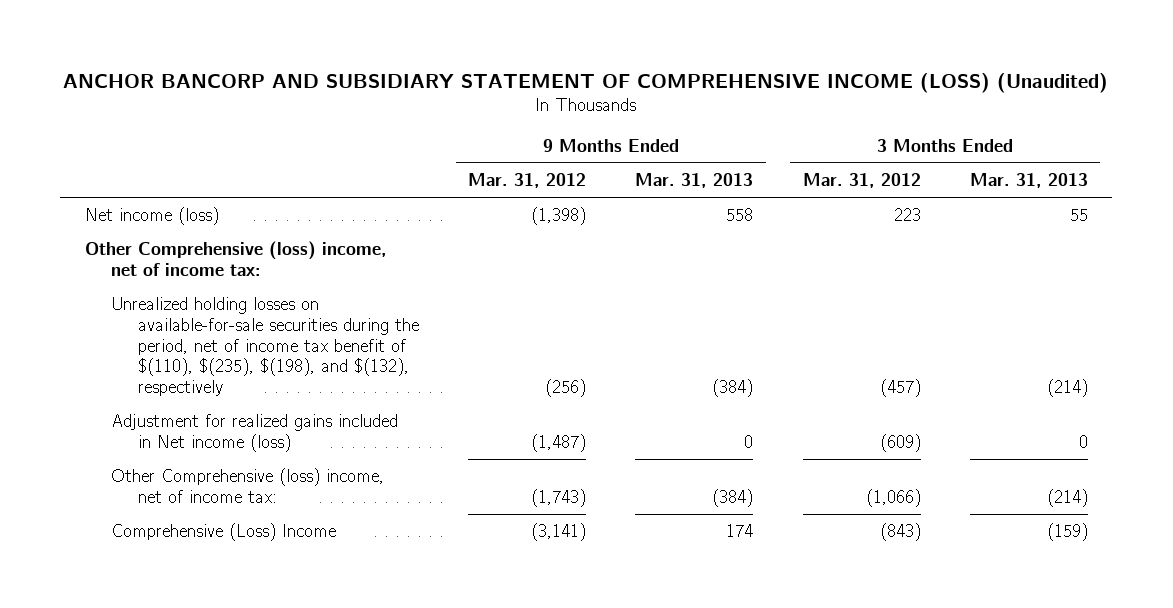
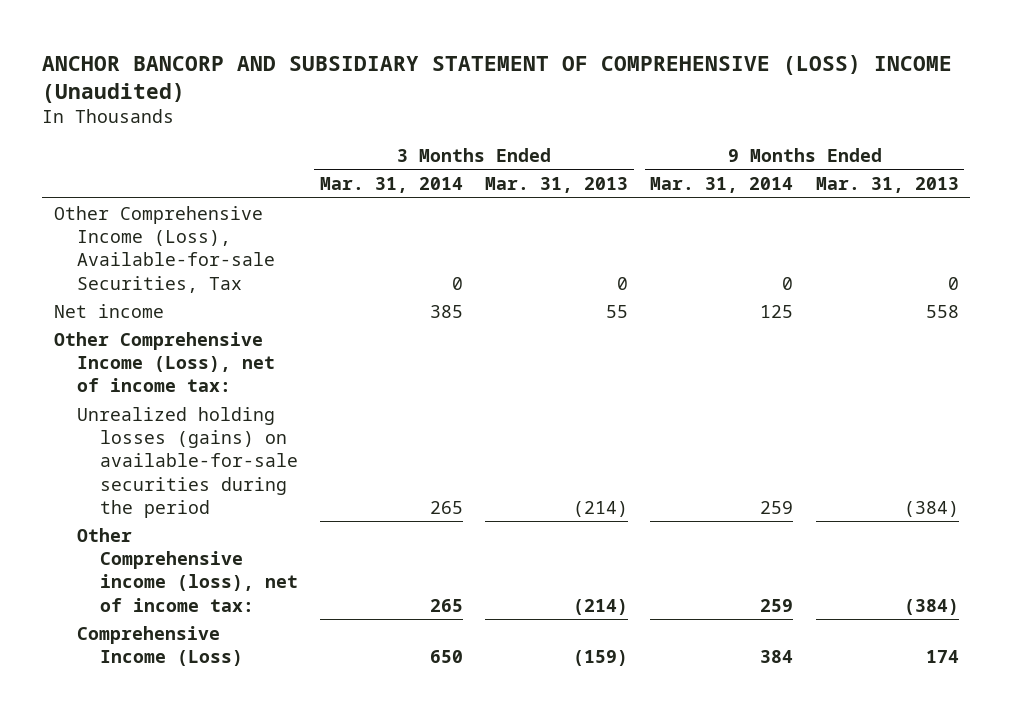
[63,72,1109,93] ANCHOR BANCORP AND SUBSIDIARY STATEMENT OF COMPREHENSIVE INCOME (LOSS) (Unaudited) -> [42,54,953,103] ANCHOR BANCORP AND SUBSIDIARY STATEMENT OF COMPREHENSIVE (LOSS) INCOME (Unaudited)
[468,173,587,189] Mar. 31, 2012 -> none
[802,173,921,189] Mar. 31, 2012 -> none
none -> [319,177,463,194] Mar. 31, 2014
none -> [650,177,794,194] Mar. 31, 2014
[111,414,399,452] Adjustment for realized gains included in Net income (loss) -> none
none -> [53,205,275,293] Other Comprehensive Income (Loss), Available-for-sale Securities, Tax
[84,207,219,226] Net income (loss) -> [53,303,164,318] Net income
[84,241,387,276] Other Comprehensive (loss) income, net of income tax: -> [53,331,275,393] Other Comprehensive Income (Loss), net of income tax:
[111,297,420,397] Unrealized holding losses on available-for-sale securities during the period, net of income tax benefit of $(110), $(235), $(198), and $(132), respectively -> [76,406,298,518] Unrealized holding losses (gains) on available-for-sale securities during the period
[111,468,385,503] Other Comprehensive (loss) income, net of income tax: -> [76,527,298,612] Other Comprehensive income (loss), net of income tax:
[111,523,337,542] Comprehensive (Loss) Income -> [76,625,243,666] Comprehensive Income (Loss)

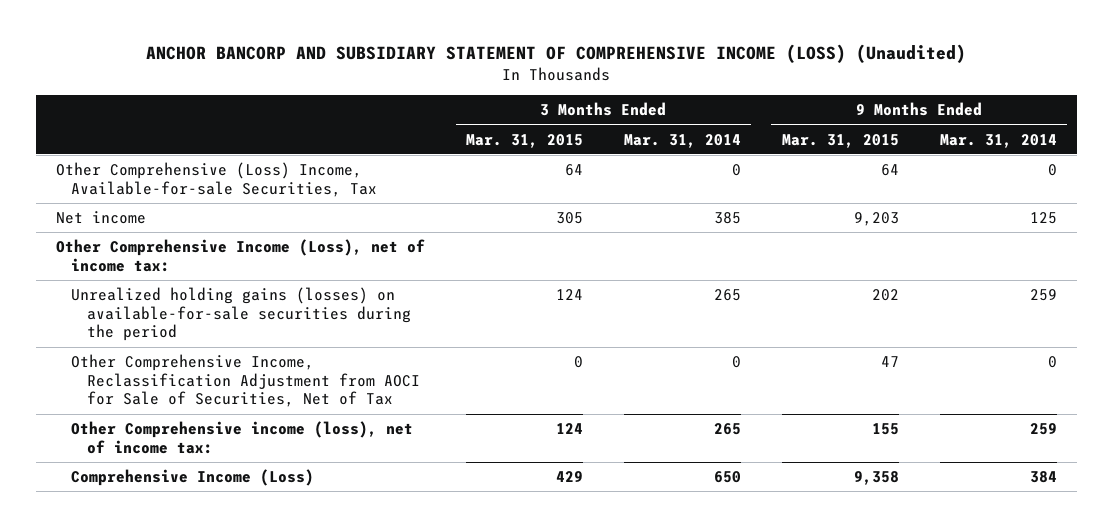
[42,54,953,103] ANCHOR BANCORP AND SUBSIDIARY STATEMENT OF COMPREHENSIVE (LOSS) INCOME (Unaudited) -> [146,44,967,64] ANCHOR BANCORP AND SUBSIDIARY STATEMENT OF COMPREHENSIVE INCOME (LOSS) (Unaudited)
[485,177,629,194] Mar. 31, 2013 -> none
[815,177,959,194] Mar. 31, 2013 -> none
none -> [465,133,583,148] Mar. 31, 2015
none -> [781,133,899,148] Mar. 31, 2015
[53,205,275,293] Other Comprehensive Income (Loss), Available-for-sale Securities, Tax -> [56,161,378,197] Other Comprehensive (Loss) Income, Available-for-sale Securities, Tax
[76,406,298,518] Unrealized holding losses (gains) on available-for-sale securities during the period -> [71,286,411,342] Unrealized holding gains (losses) on available-for-sale securities during the period
none -> [71,353,420,408] Other Comprehensive Income, Reclassification Adjustment from AOCI for Sale of Securities, Net of Tax

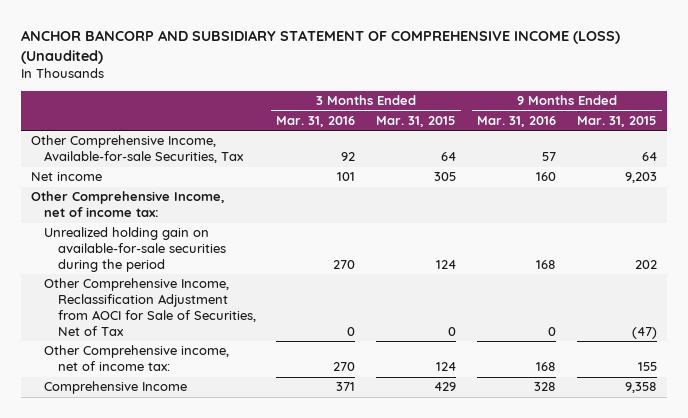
[623,133,741,148] Mar. 31, 2014 -> none
[939,133,1057,148] Mar. 31, 2014 -> none
none -> [276,115,356,127] Mar. 31, 2016
none -> [476,115,556,127] Mar. 31, 2016
[56,161,378,197] Other Comprehensive (Loss) Income, Available-for-sale Securities, Tax -> [31,135,245,164] Other Comprehensive Income, Available-for-sale Securities, Tax
[56,238,426,272] Other Comprehensive Income (Loss), net of income tax: -> [31,191,226,218] Other Comprehensive Income, net of income tax:
[71,286,411,342] Unrealized holding gains (losses) on available-for-sale securities during the period -> [44,227,226,273] Unrealized holding gain on available-for-sale securities during the period
[880,355,899,367] 47 -> [631,326,657,339] (47)
[71,420,414,454] Other Comprehensive income (loss), net of income tax: -> [44,345,230,372] Other Comprehensive income, net of income tax:
[71,468,315,486] Comprehensive Income (Loss) -> [44,381,188,395] Comprehensive Income

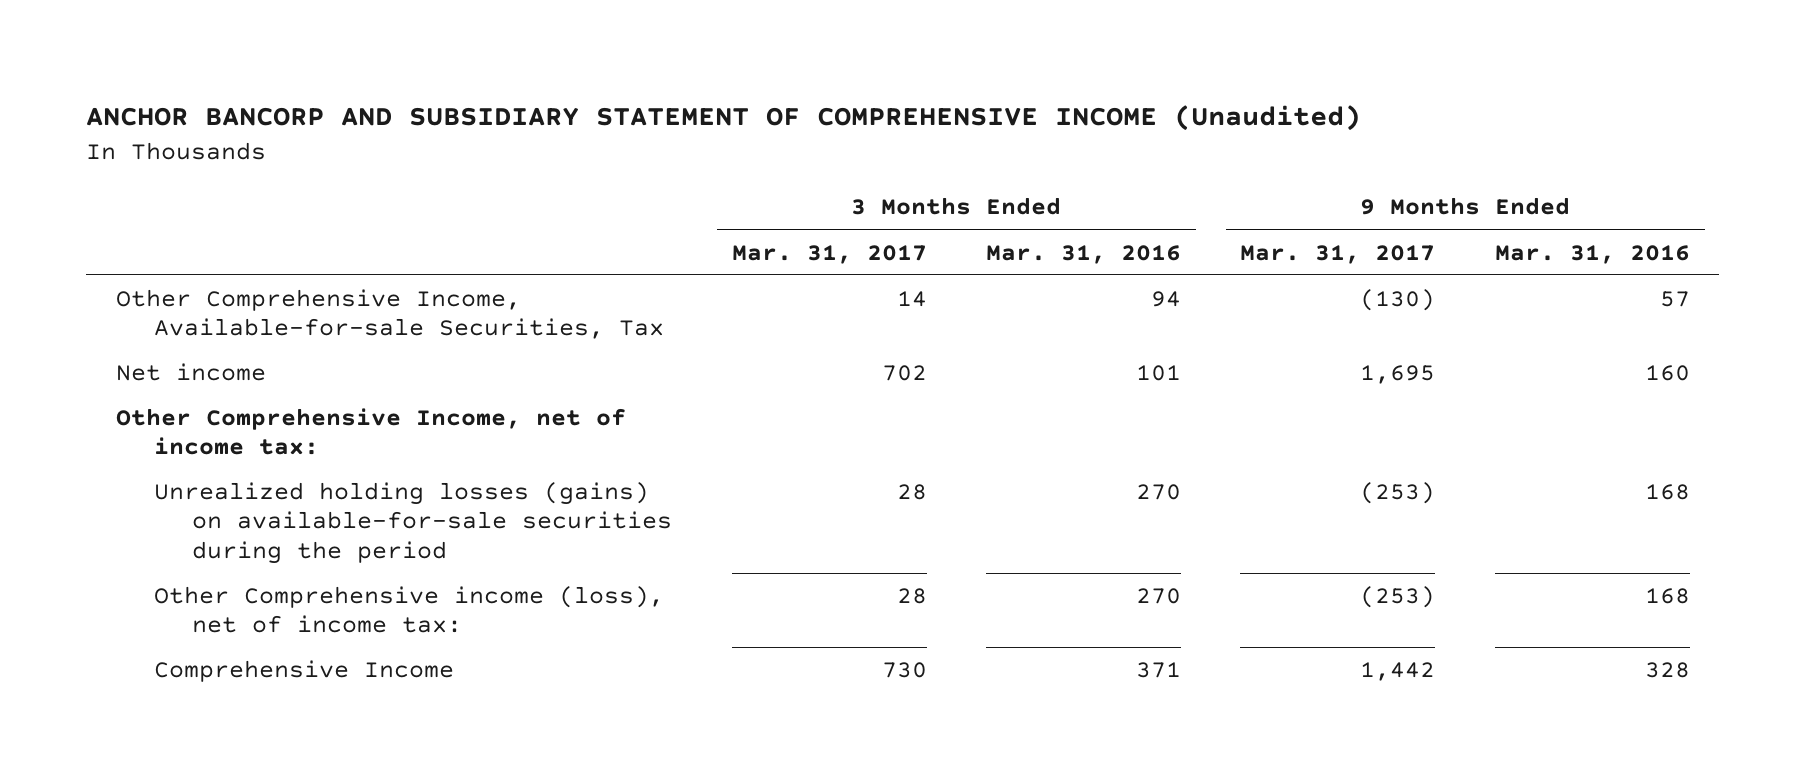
[20,29,620,64] ANCHOR BANCORP AND SUBSIDIARY STATEMENT OF COMPREHENSIVE INCOME (LOSS) (Unaudited) -> [86,105,1362,132] ANCHOR BANCORP AND SUBSIDIARY STATEMENT OF COMPREHENSIVE INCOME (Unaudited)
[376,115,457,127] Mar. 31, 2015 -> none
[576,115,657,127] Mar. 31, 2015 -> none
none -> [731,244,927,264] Mar. 31, 2017
none -> [1240,244,1436,264] Mar. 31, 2017
[341,152,356,162] 92 -> [1151,290,1182,307] 94
[44,278,256,336] Other Comprehensive Income, Reclassification Adjustment from AOCI for Sale of Securities, Net of Tax -> none
[44,227,226,273] Unrealized holding gain on available-for-sale securities during the period -> [154,481,673,564] Unrealized holding losses (gains) on available-for-sale securities during the period
[44,345,230,372] Other Comprehensive income, net of income tax: -> [154,585,665,634] Other Comprehensive income (loss), net of income tax:

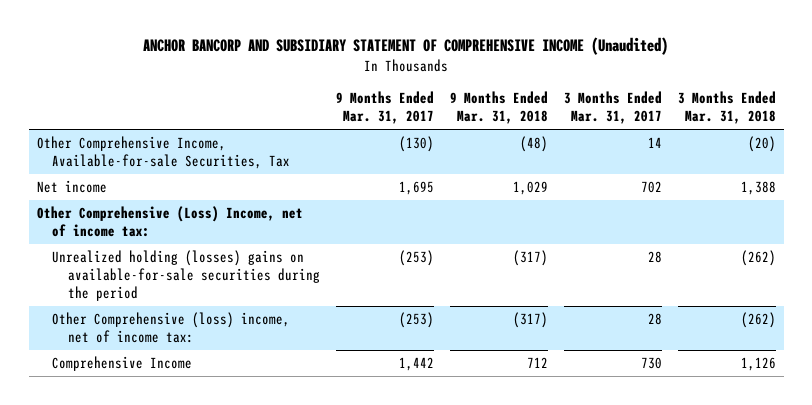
[986,244,1182,264] Mar. 31, 2016 -> none
[1494,244,1690,264] Mar. 31, 2016 -> none
none -> [450,91,549,125] 9 Months Ended Mar. 31, 2018
none -> [677,91,776,125] 3 Months Ended Mar. 31, 2018
[115,407,626,456] Other Comprehensive Income, net of income tax: -> [36,205,303,238] Other Comprehensive (Loss) Income, net of income tax:
[154,481,673,564] Unrealized holding losses (gains) on available-for-sale securities during the period -> [52,249,321,302] Unrealized holding (losses) gains on available-for-sale securities during the period
[154,585,665,634] Other Comprehensive income (loss), net of income tax: -> [52,311,291,344] Other Comprehensive (loss) income, net of income tax:

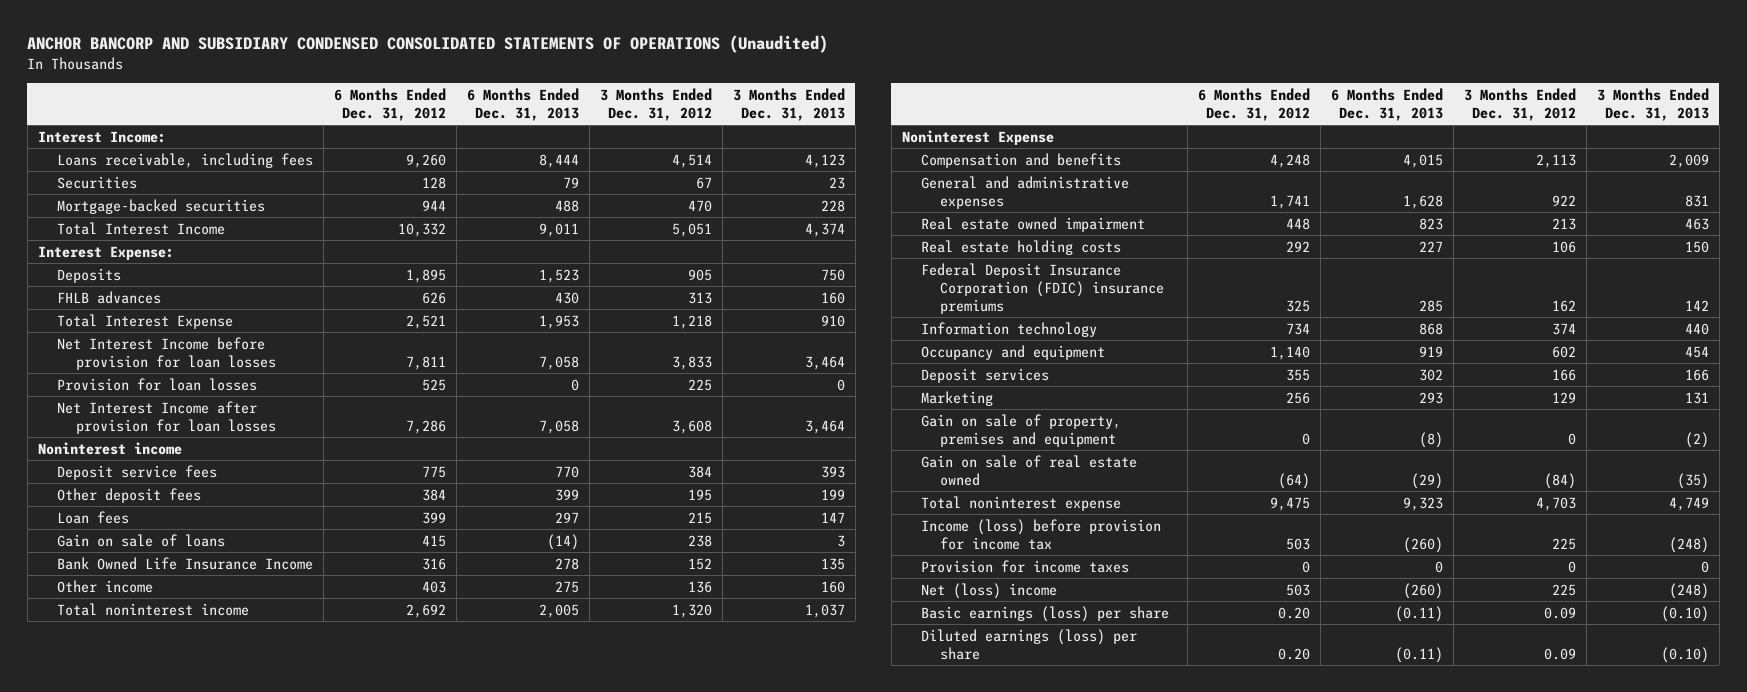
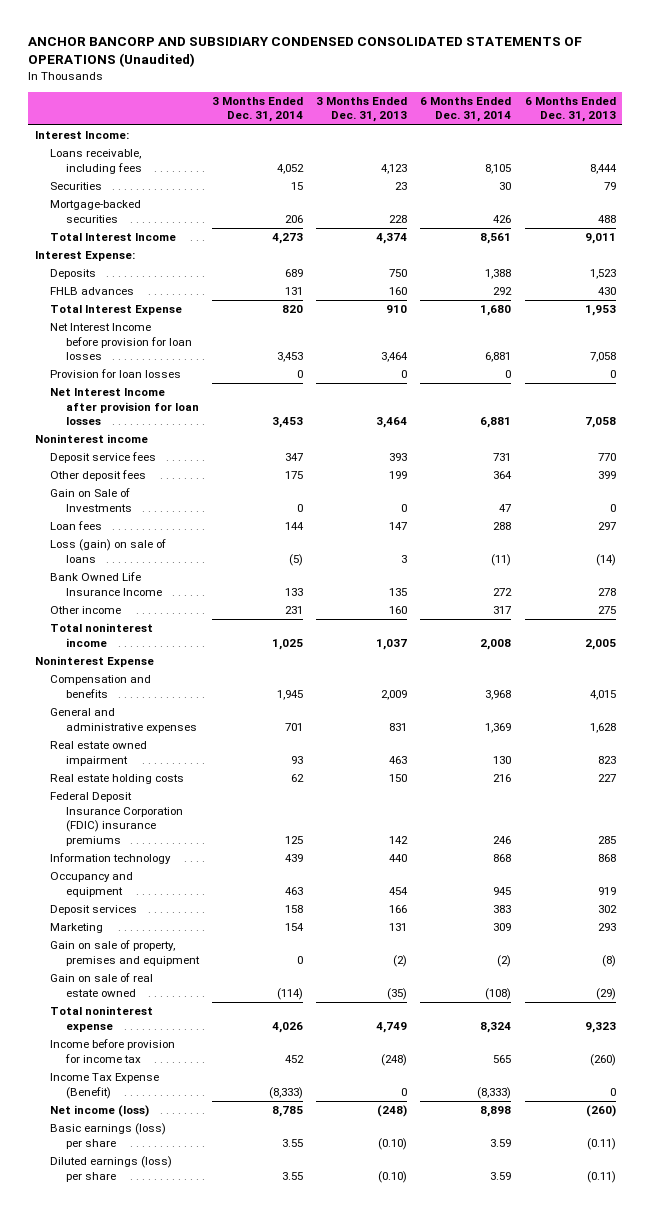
[333,87,446,121] 6 Months Ended Dec. 31, 2012 -> none
[599,87,712,121] 3 Months Ended Dec. 31, 2012 -> none
none -> [211,96,303,123] 3 Months Ended Dec. 31, 2014
none -> [420,96,512,123] 6 Months Ended Dec. 31, 2014
none -> [50,488,132,512] Gain on Sale of Investments
[56,533,225,547] Gain on sale of loans -> [50,539,167,563] Loss (gain) on sale of loans
[920,518,1161,550] Income (loss) before provision for income tax -> [50,1039,176,1063] Income before provision for income tax
[920,559,1129,573] Provision for income taxes -> [50,1073,160,1099] Income Tax Expense (Benefit)
[920,582,1057,599] Net (loss) income -> [50,1105,150,1118] Net income (loss)

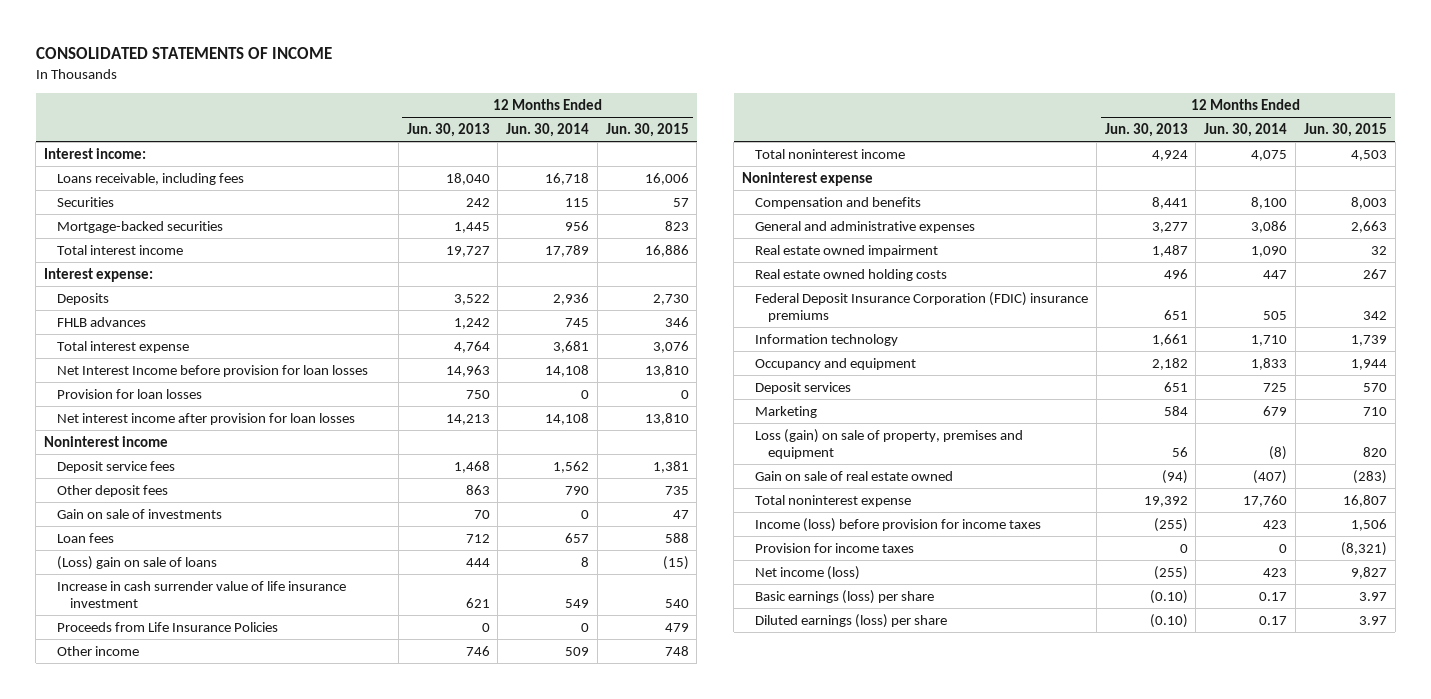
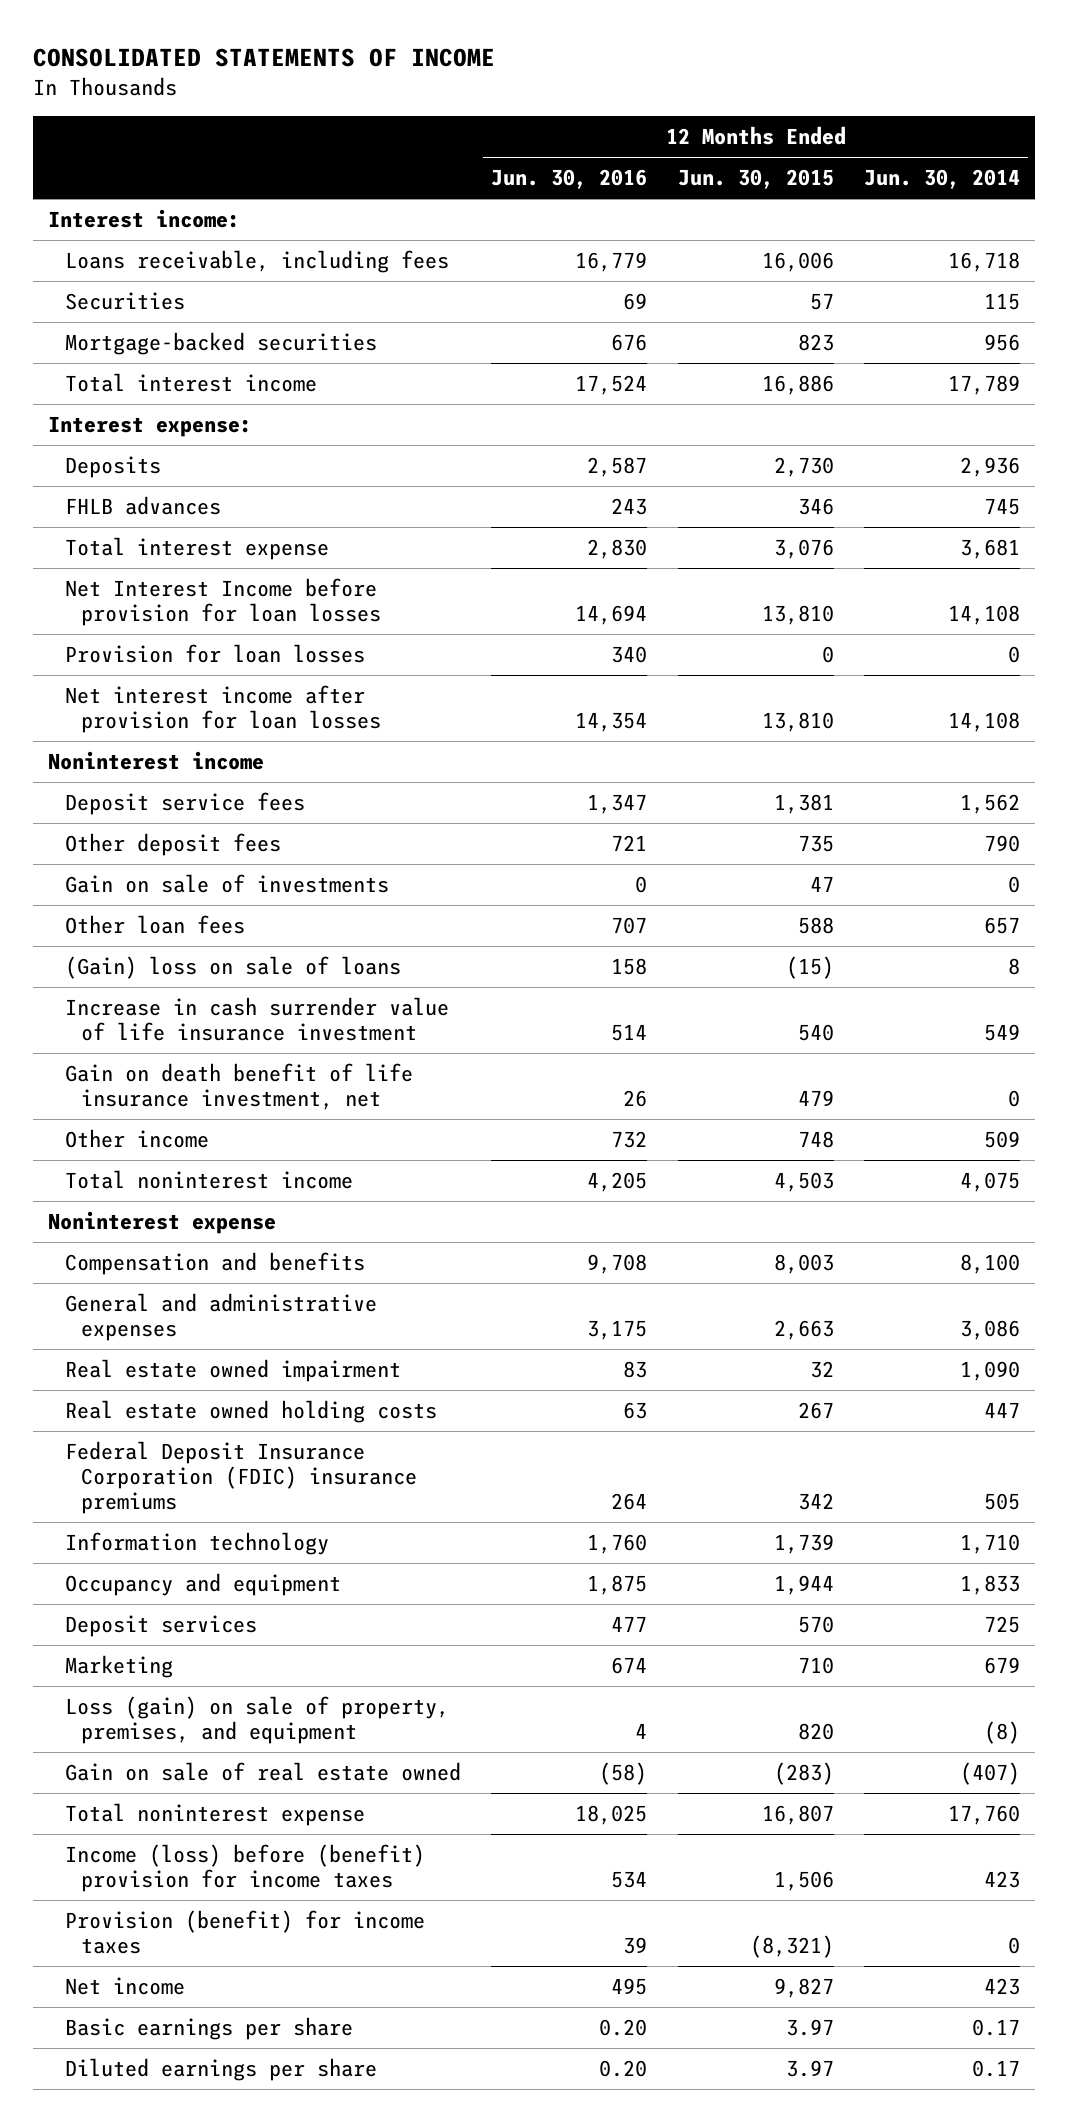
[406,123,490,138] Jun. 30, 2013 -> none
none -> [491,169,648,190] Jun. 30, 2016
[56,532,114,543] Loan fees -> [64,914,245,934] Other loan fees
[56,555,217,570] (Loss) gain on sale of loans -> [64,955,401,979] (Gain) loss on sale of loans
[56,621,278,632] Proceeds from Life Insurance Policies -> [64,1062,413,1110] Gain on death benefit of life insurance investment, net
[755,428,1024,460] Loss (gain) on sale of property, premises and equipment -> [64,1695,449,1744] Loss (gain) on sale of property, premises, and equipment
[755,517,1042,532] Income (loss) before provision for income taxes -> [64,1843,425,1892] Income (loss) before (benefit) provision for income taxes
[755,542,915,553] Provision for income taxes -> [64,1909,425,1954] Provision (benefit) for income taxes
[755,565,861,580] Net income (loss) -> [64,1976,185,1995] Net income
[755,589,935,604] Basic earnings (loss) per share -> [64,2016,353,2040] Basic earnings per share
[755,613,948,628] Diluted earnings (loss) per share -> [64,2057,377,2081] Diluted earnings per share

